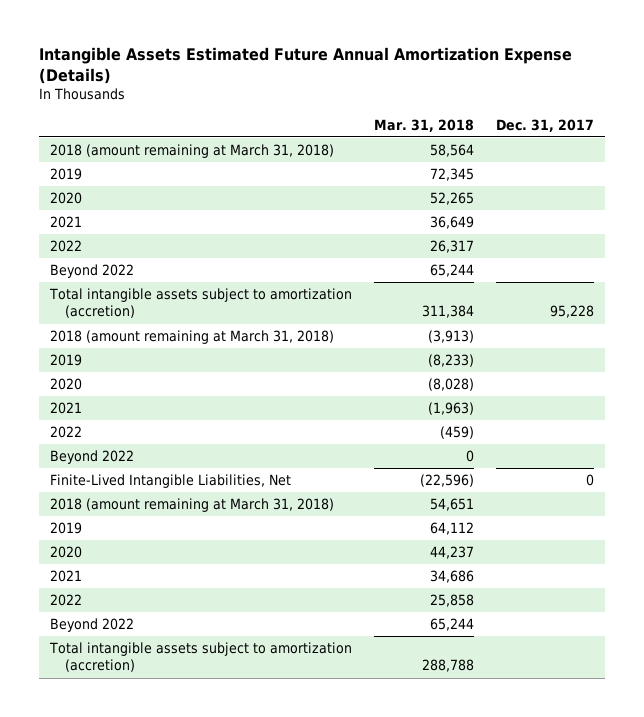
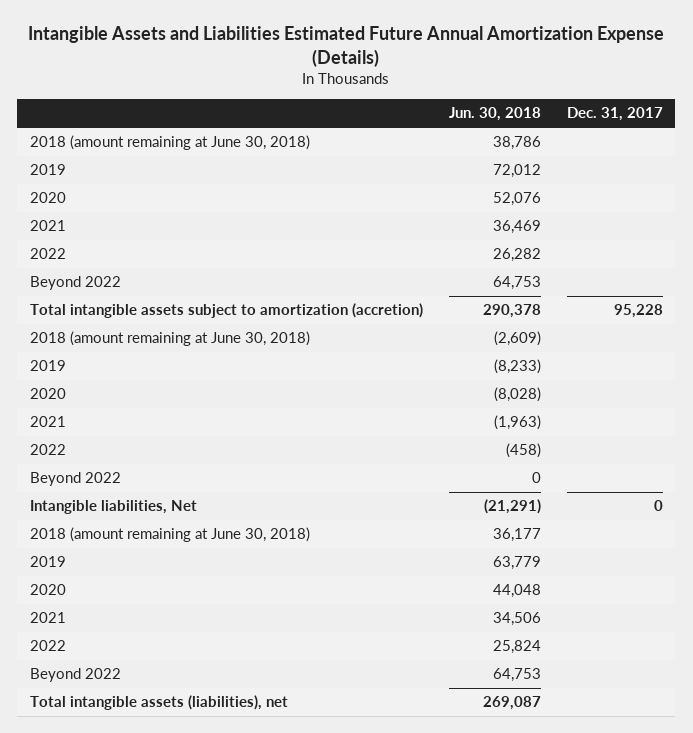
[39,46,573,84] Intangible Assets Estimated Future Annual Amortization Expense (Details) -> [28,26,665,67] Intangible Assets and Liabilities Estimated Future Annual Amortization Expense (Details)
[374,118,475,132] Mar. 31, 2018 -> none
none -> [448,107,541,122] Jun. 30, 2018
[50,143,335,158] 2018 (amount remaining at March 31, 2018) -> [30,135,311,151] 2018 (amount remaining at June 30, 2018)
[50,329,335,344] 2018 (amount remaining at March 31, 2018) -> [30,331,311,347] 2018 (amount remaining at June 30, 2018)
[50,473,292,488] Finite-Lived Intangible Liabilities, Net -> [30,500,198,515] Intangible liabilities, Net
[50,497,335,512] 2018 (amount remaining at March 31, 2018) -> [30,527,311,543] 2018 (amount remaining at June 30, 2018)
[49,641,353,673] Total intangible assets subject to amortization (accretion) -> [30,695,289,711] Total intangible assets (liabilities), net

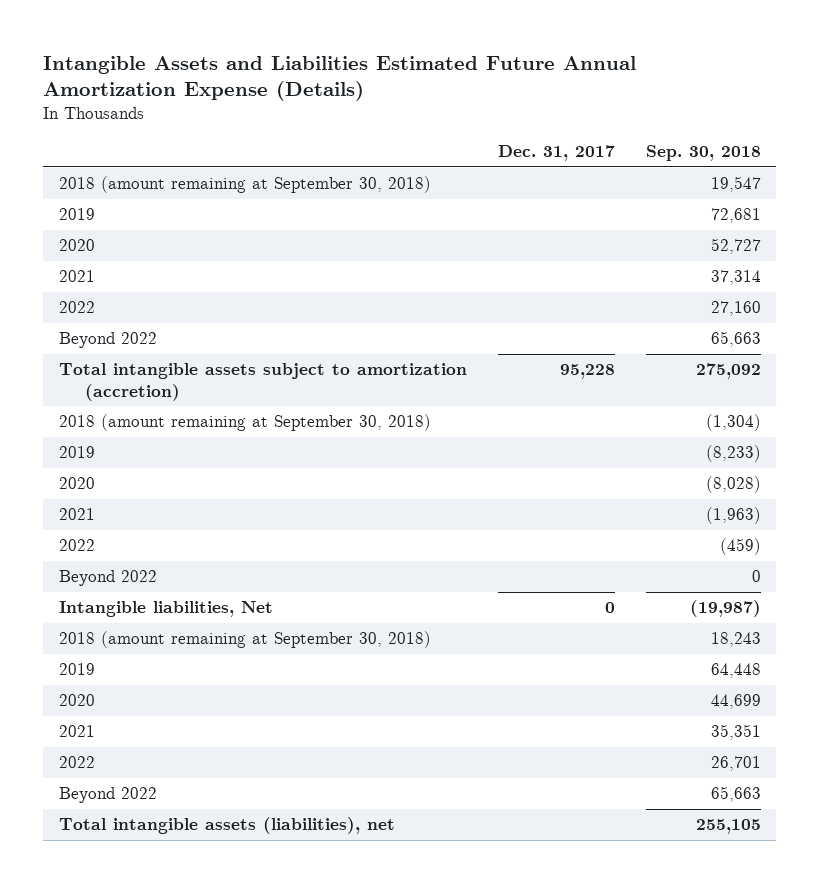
[448,107,541,122] Jun. 30, 2018 -> none
none -> [645,145,761,162] Sep. 30, 2018
[30,135,311,151] 2018 (amount remaining at June 30, 2018) -> [58,176,431,194] 2018 (amount remaining at September 30, 2018)
[30,331,311,347] 2018 (amount remaining at June 30, 2018) -> [58,414,431,432] 2018 (amount remaining at September 30, 2018)
[30,527,311,543] 2018 (amount remaining at June 30, 2018) -> [58,631,431,649] 2018 (amount remaining at September 30, 2018)

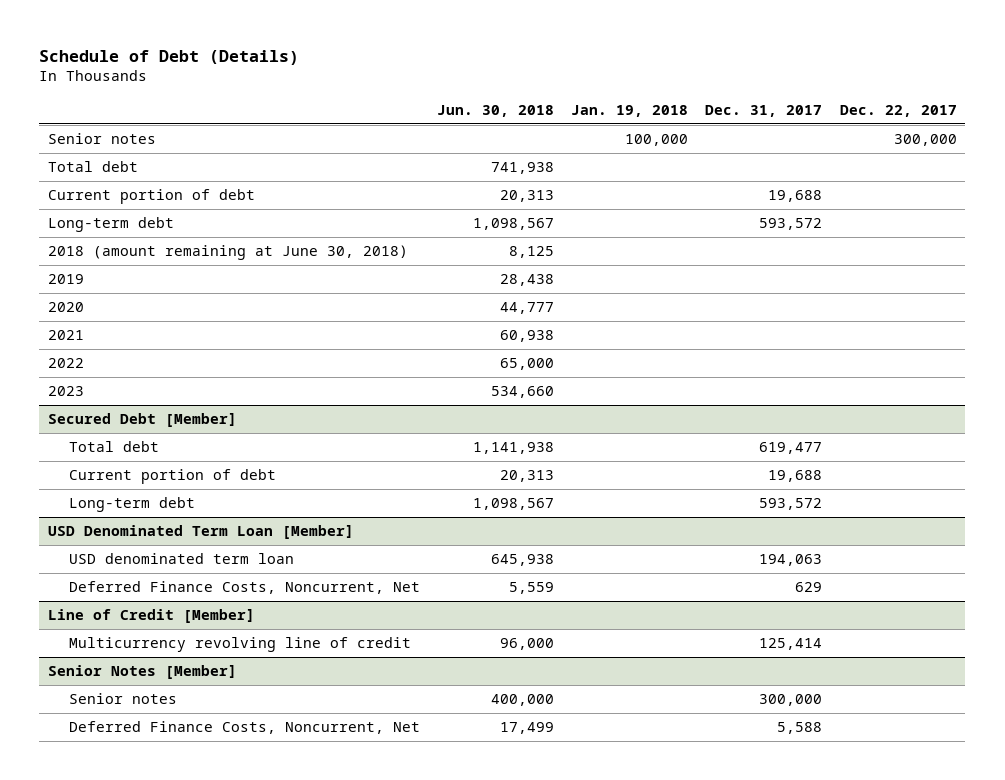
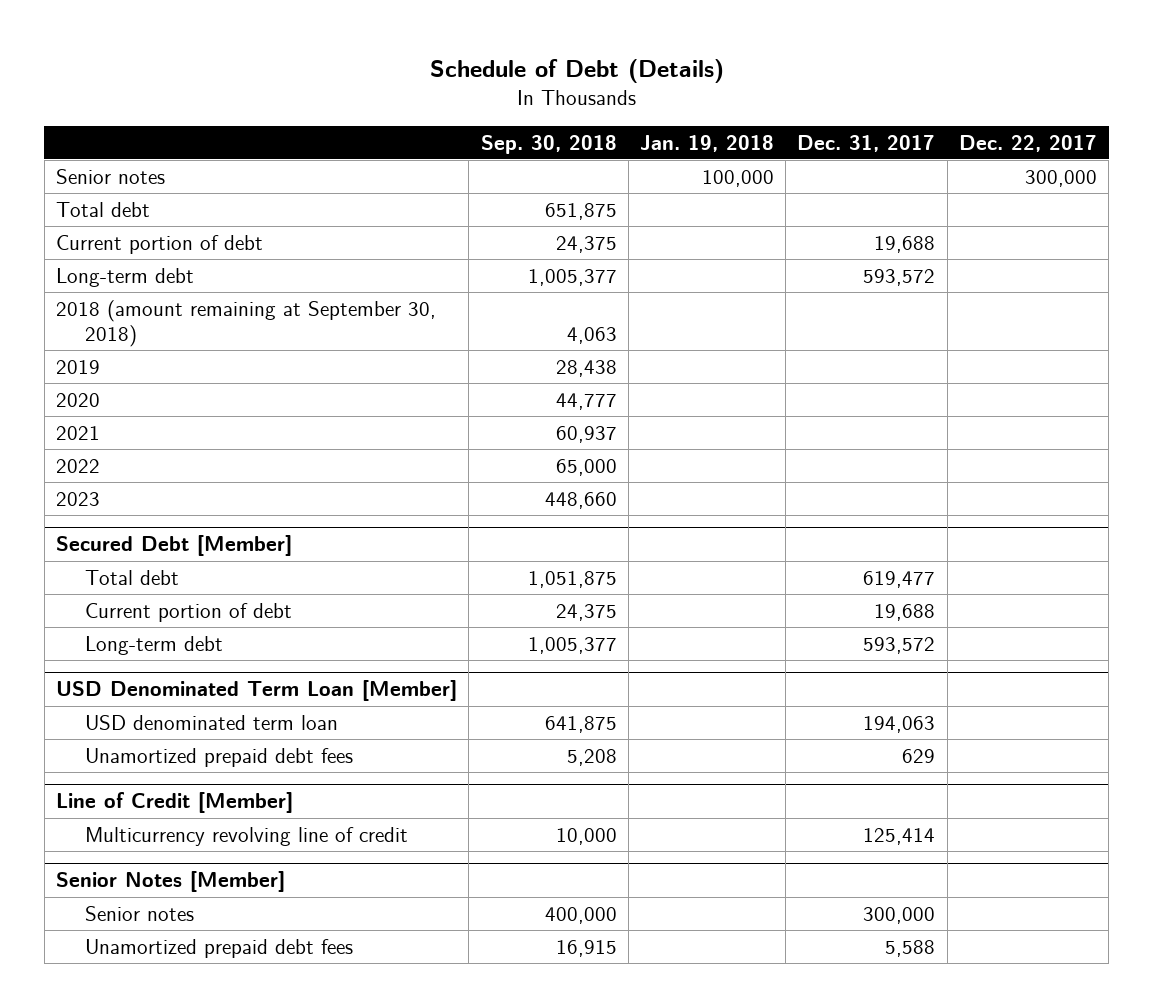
[436,104,554,117] Jun. 30, 2018 -> none
none -> [480,134,617,154] Sep. 30, 2018
[48,245,409,261] 2018 (amount remaining at June 30, 2018) -> [56,299,437,348] 2018 (amount remaining at September 30, 2018)
[68,581,420,595] Deferred Finance Costs, Noncurrent, Net -> [84,747,353,767] Unamortized prepaid debt fees
[68,721,420,735] Deferred Finance Costs, Noncurrent, Net -> [84,938,353,958] Unamortized prepaid debt fees

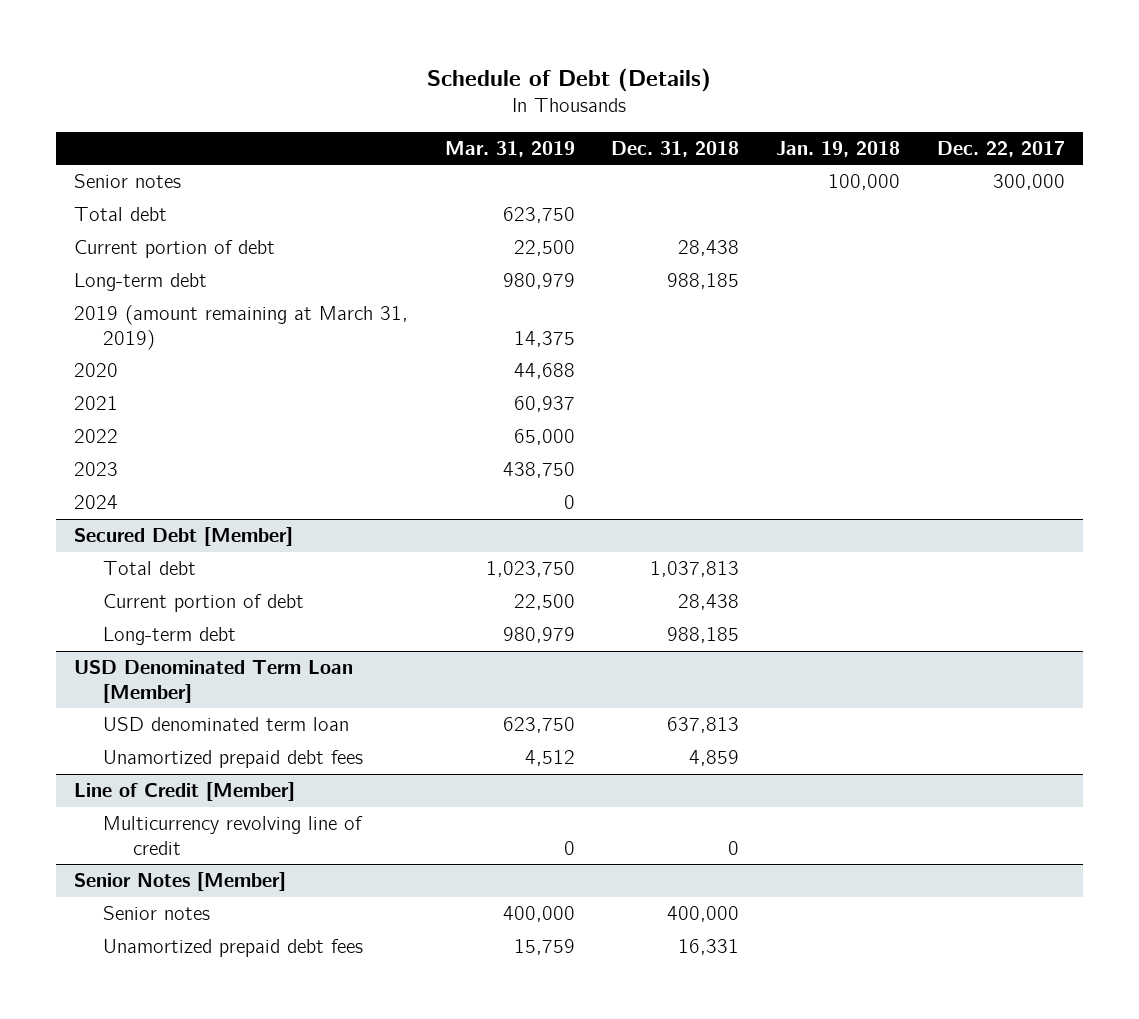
[480,134,617,154] Sep. 30, 2018 -> none
[797,134,936,152] Dec. 31, 2017 -> none
none -> [444,140,575,157] Mar. 31, 2019
none -> [611,140,740,157] Dec. 31, 2018
[56,359,101,374] 2019 -> none
[56,299,437,348] 2018 (amount remaining at September 30, 2018) -> [73,305,408,350] 2019 (amount remaining at March 31, 2019)
none -> [73,495,118,510] 2024

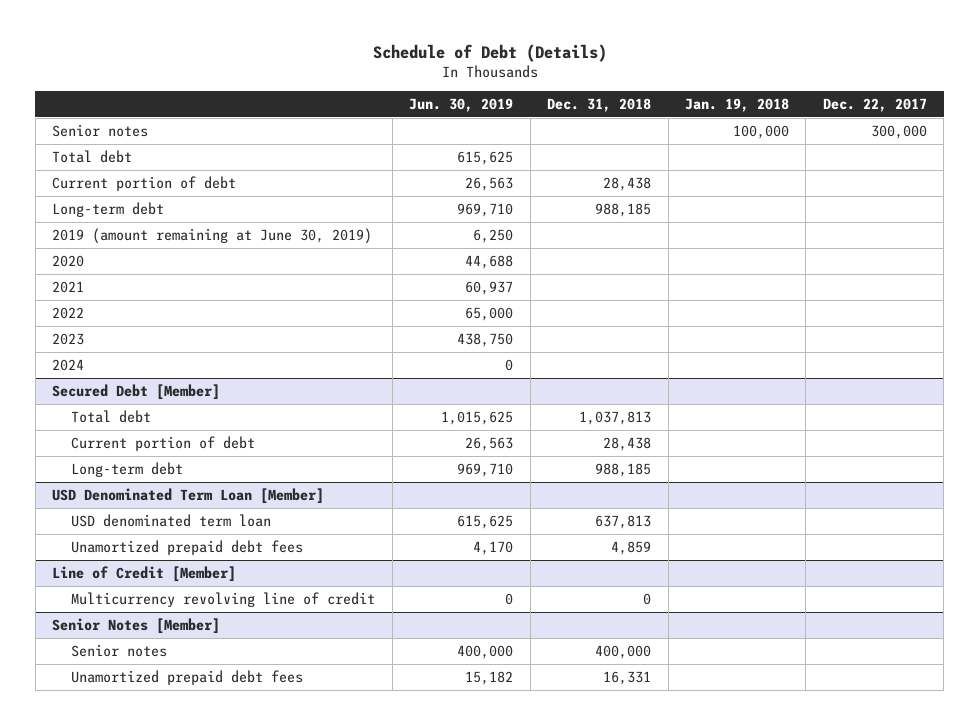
[444,140,575,157] Mar. 31, 2019 -> none
none -> [409,98,514,113] Jun. 30, 2019
[73,305,408,350] 2019 (amount remaining at March 31, 2019) -> [52,227,373,244] 2019 (amount remaining at June 30, 2019)

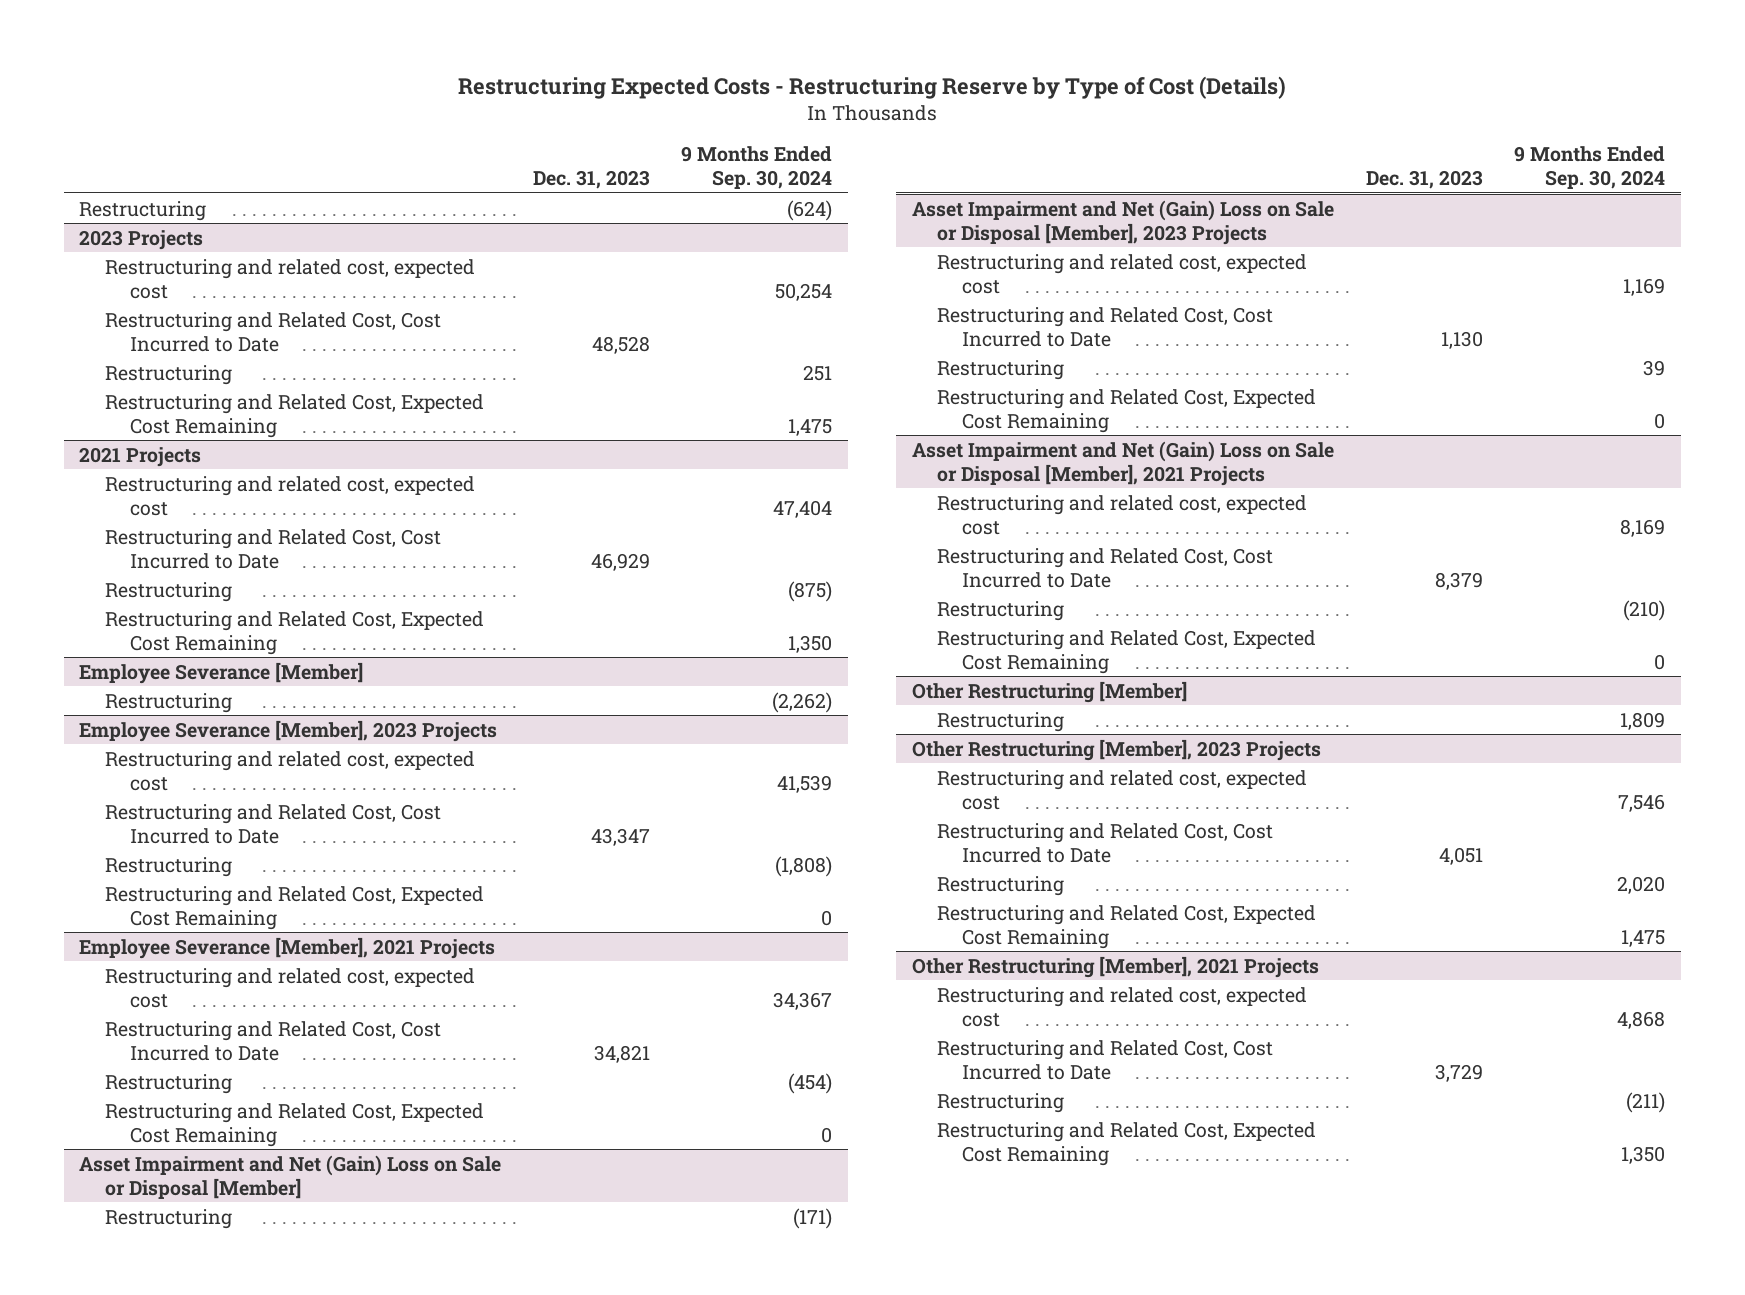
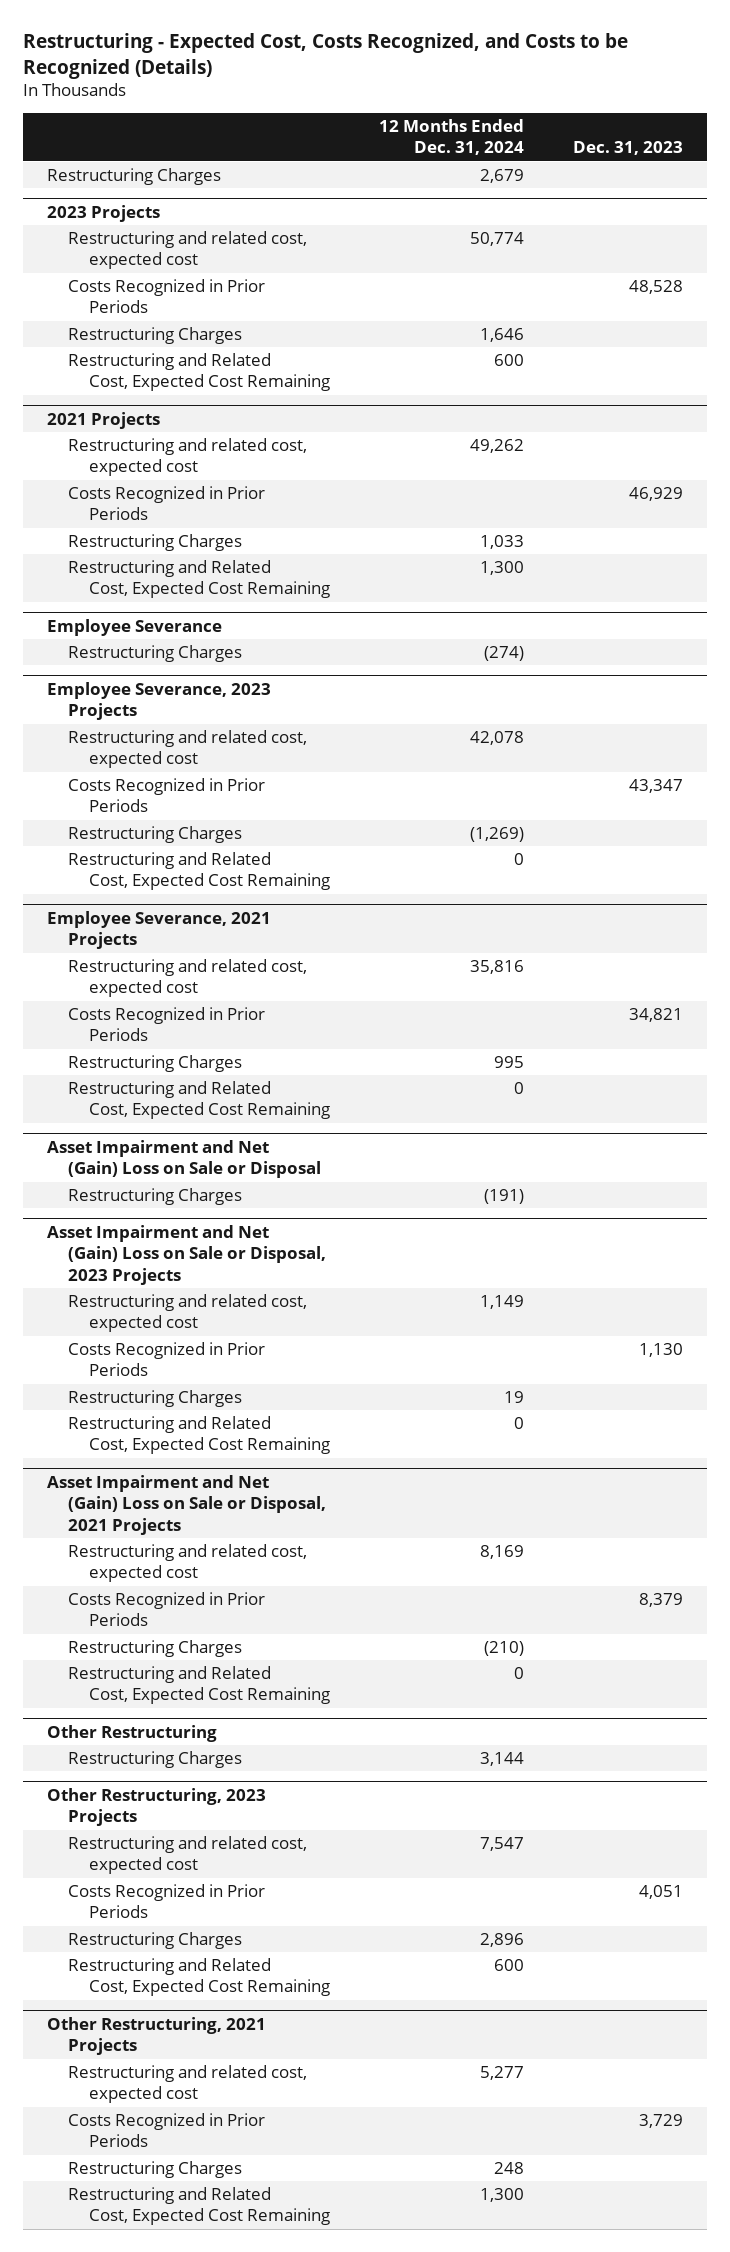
[458,75,1287,99] Restructuring Expected Costs - Restructuring Reserve by Type of Cost (Details) -> [22,33,628,79] Restructuring - Expected Cost, Costs Recognized, and Costs to be Recognized (Details)
[681,145,833,189] 9 Months Ended Sep. 30, 2024 -> none
none -> [379,118,525,156] 12 Months Ended Dec. 31, 2024
[79,200,207,221] Restructuring -> [47,168,222,186] Restructuring Charges
[104,311,441,352] Restructuring and Related Cost, Cost Incurred to Date -> [68,279,266,314] Costs Recognized in Prior Periods
[104,364,232,385] Restructuring -> [68,327,243,345] Restructuring Charges
[104,528,441,569] Restructuring and Related Cost, Cost Incurred to Date -> [68,486,266,521] Costs Recognized in Prior Periods
[104,581,232,602] Restructuring -> [68,534,243,552] Restructuring Charges
[79,661,364,684] Employee Severance [Member] -> [47,618,223,636] Employee Severance
[104,692,232,713] Restructuring -> [68,645,243,663] Restructuring Charges
[79,719,498,742] Employee Severance [Member], 2023 Projects -> [47,681,272,721] Employee Severance, 2023 Projects
[104,803,441,844] Restructuring and Related Cost, Cost Incurred to Date -> [68,778,266,813] Costs Recognized in Prior Periods
[104,856,232,877] Restructuring -> [68,826,243,844] Restructuring Charges
[79,936,496,959] Employee Severance [Member], 2021 Projects -> [47,910,272,950] Employee Severance, 2021 Projects
[104,1020,441,1061] Restructuring and Related Cost, Cost Incurred to Date -> [68,1007,266,1042] Costs Recognized in Prior Periods
[104,1073,232,1094] Restructuring -> [68,1055,243,1073] Restructuring Charges
[79,1154,502,1199] Asset Impairment and Net (Gain) Loss on Sale or Disposal [Member] -> [47,1139,322,1179] Asset Impairment and Net (Gain) Loss on Sale or Disposal
[104,1208,232,1229] Restructuring -> [68,1188,243,1206] Restructuring Charges
[912,199,1335,245] Asset Impairment and Net (Gain) Loss on Sale or Disposal [Member], 2023 Projects -> [47,1224,327,1285] Asset Impairment and Net (Gain) Loss on Sale or Disposal, 2023 Projects
[937,306,1274,347] Restructuring and Related Cost, Cost Incurred to Date -> [68,1342,266,1377] Costs Recognized in Prior Periods
[937,359,1065,380] Restructuring -> [68,1390,243,1408] Restructuring Charges
[912,440,1335,486] Asset Impairment and Net (Gain) Loss on Sale or Disposal [Member], 2021 Projects -> [47,1474,327,1535] Asset Impairment and Net (Gain) Loss on Sale or Disposal, 2021 Projects
[937,547,1274,588] Restructuring and Related Cost, Cost Incurred to Date -> [68,1592,266,1627] Costs Recognized in Prior Periods
[937,600,1065,621] Restructuring -> [68,1640,243,1658] Restructuring Charges
[912,680,1188,703] Other Restructuring [Member] -> [47,1724,218,1742] Other Restructuring
[937,711,1065,732] Restructuring -> [68,1751,243,1769] Restructuring Charges
[912,738,1322,761] Other Restructuring [Member], 2023 Projects -> [47,1787,267,1827] Other Restructuring, 2023 Projects
[937,822,1274,863] Restructuring and Related Cost, Cost Incurred to Date -> [68,1884,266,1919] Costs Recognized in Prior Periods
[937,875,1065,896] Restructuring -> [68,1932,243,1950] Restructuring Charges
[912,955,1320,978] Other Restructuring [Member], 2021 Projects -> [47,2016,267,2056] Other Restructuring, 2021 Projects
[937,1039,1274,1080] Restructuring and Related Cost, Cost Incurred to Date -> [68,2113,266,2148] Costs Recognized in Prior Periods
[937,1092,1065,1113] Restructuring -> [68,2161,243,2179] Restructuring Charges

